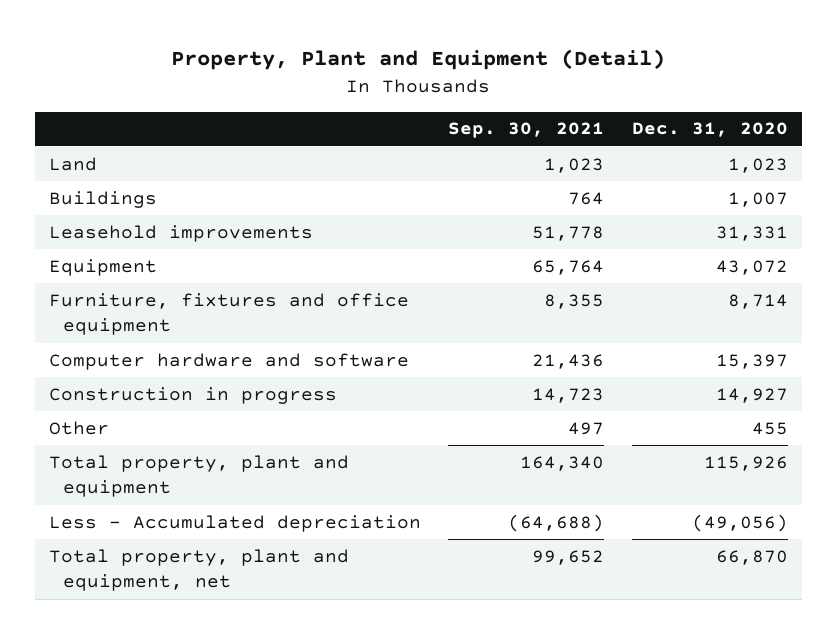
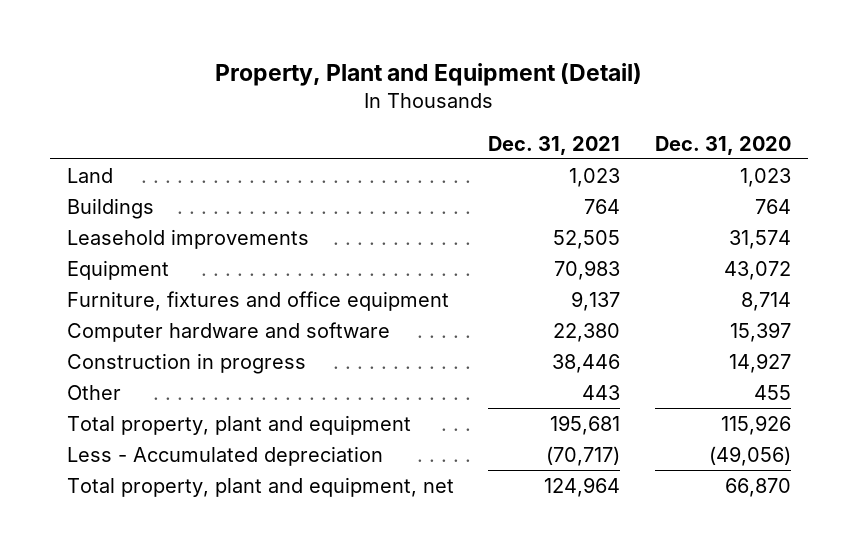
[448,122,605,139] Sep. 30, 2021 -> none
none -> [488,135,621,155] Dec. 31, 2021
[728,191,789,207] 1,007 -> [754,198,791,214] 764
[716,225,789,241] 31,331 -> [728,229,791,249] 31,574

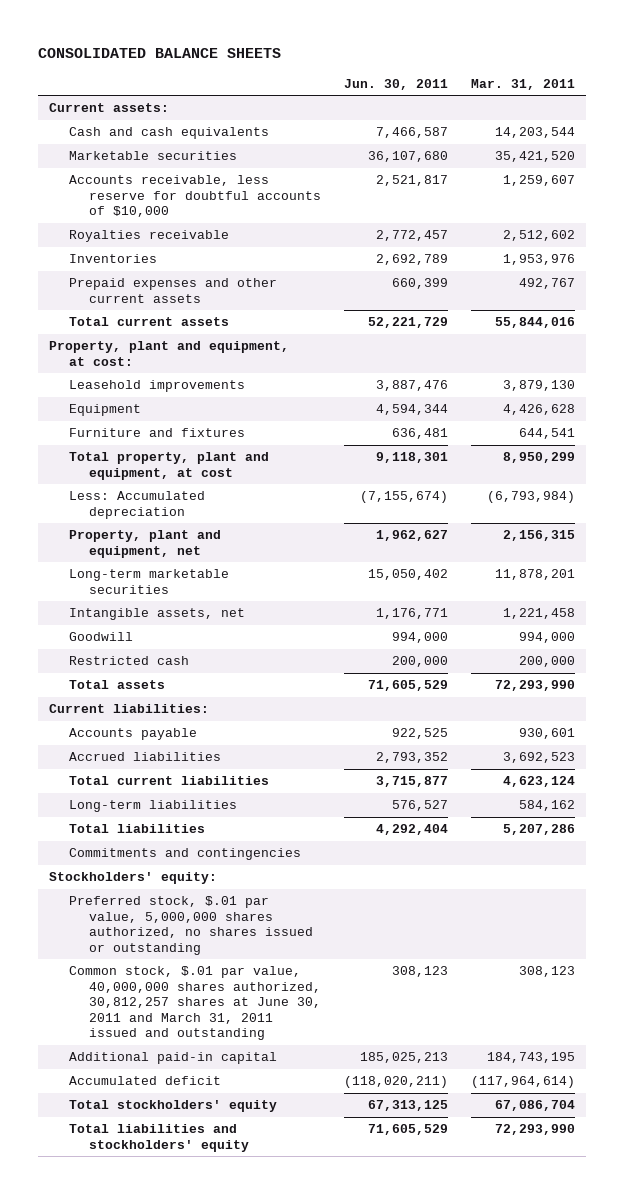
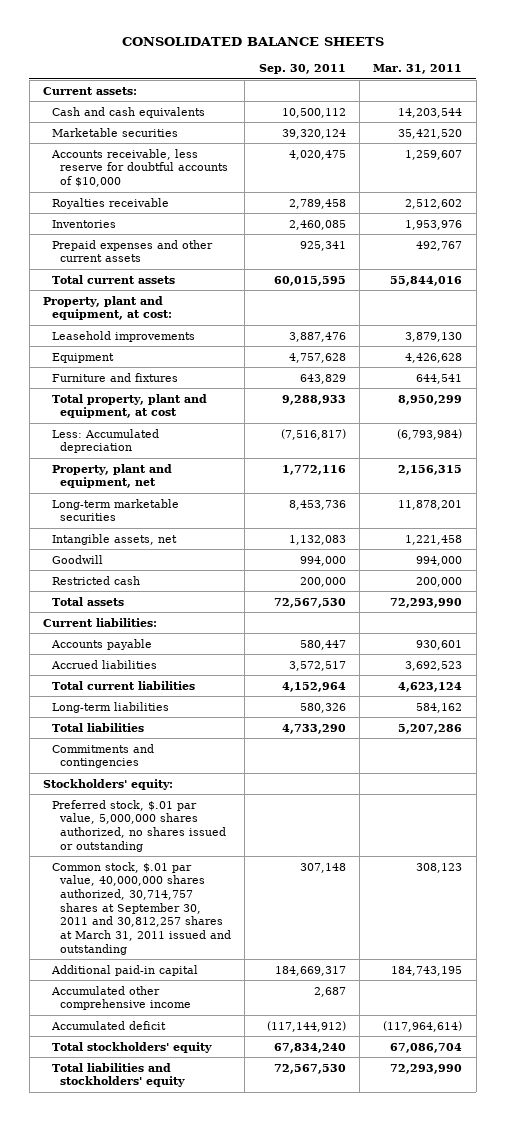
[344,78,449,90] Jun. 30, 2011 -> none
none -> [258,64,346,75] Sep. 30, 2011
[69,966,322,1040] Common stock, $.01 par value, 40,000,000 shares authorized, 30,812,257 shares at June 30, 2011 and March 31, 2011 issued and outstanding -> [51,861,231,955] Common stock, $.01 par value, 40,000,000 shares authorized, 30,714,757 shares at September 30, 2011 and 30,812,257 shares at March 31, 2011 issued and outstanding
none -> [50,985,191,1011] Accumulated other comprehensive income

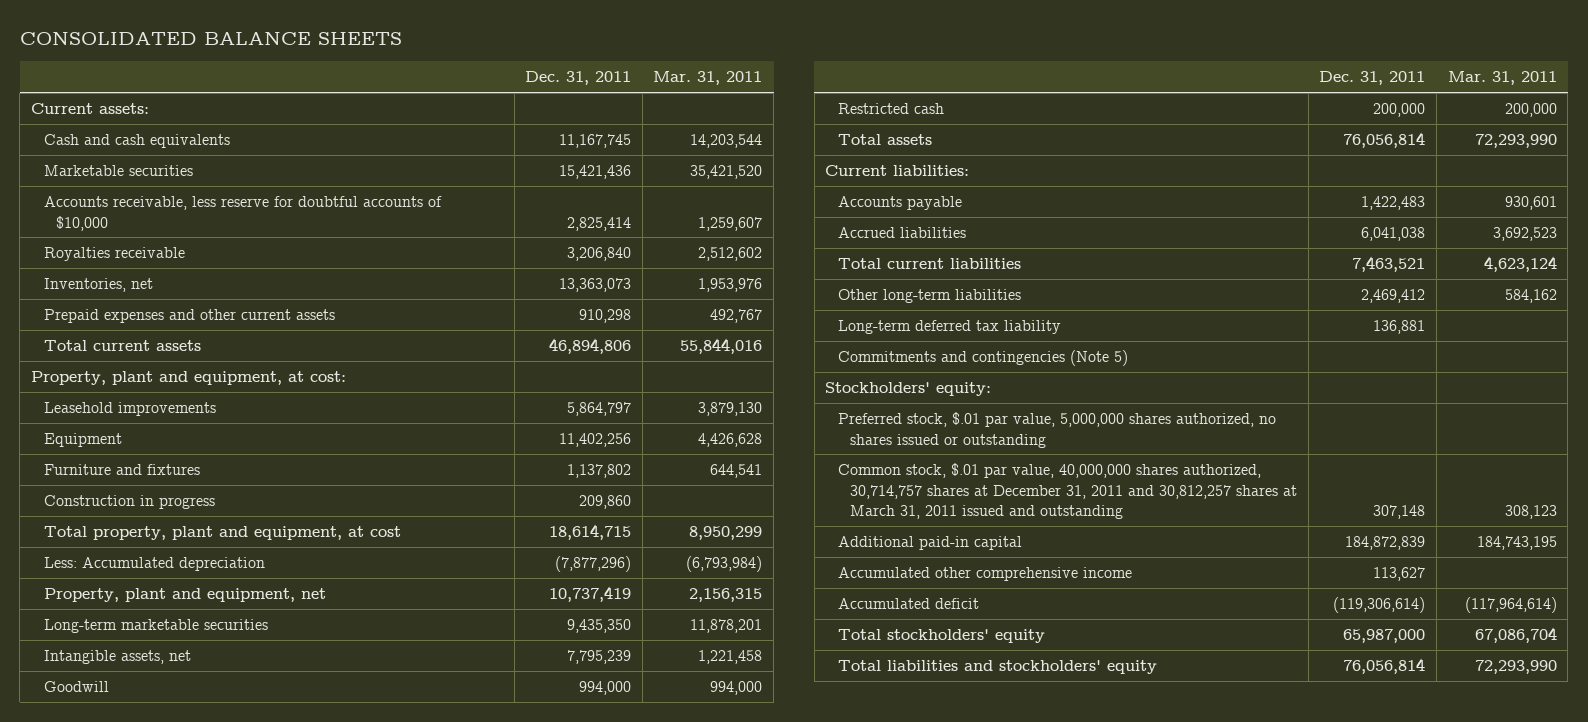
[258,64,346,75] Sep. 30, 2011 -> none
none -> [525,71,632,86] Dec. 31, 2011
[51,219,116,228] Inventories -> [43,278,153,293] Inventories, net
none -> [43,495,215,510] Construction in progress
[51,722,144,732] Total liabilities -> none
[51,701,169,713] Long-term liabilities -> [837,289,1021,304] Other long-term liabilities
none -> [837,320,1061,335] Long-term deferred tax liability
[51,743,154,769] Commitments and contingencies -> [837,350,1128,367] Commitments and contingencies (Note 5)
[51,861,231,955] Common stock, $.01 par value, 40,000,000 shares authorized, 30,714,757 shares at September 30, 2011 and 30,812,257 shares at March 31, 2011 issued and outstanding -> [837,463,1298,520] Common stock, $.01 par value, 40,000,000 shares authorized, 30,714,757 shares at December 31, 2011 and 30,812,257 shares at March 31, 2011 issued and outstanding

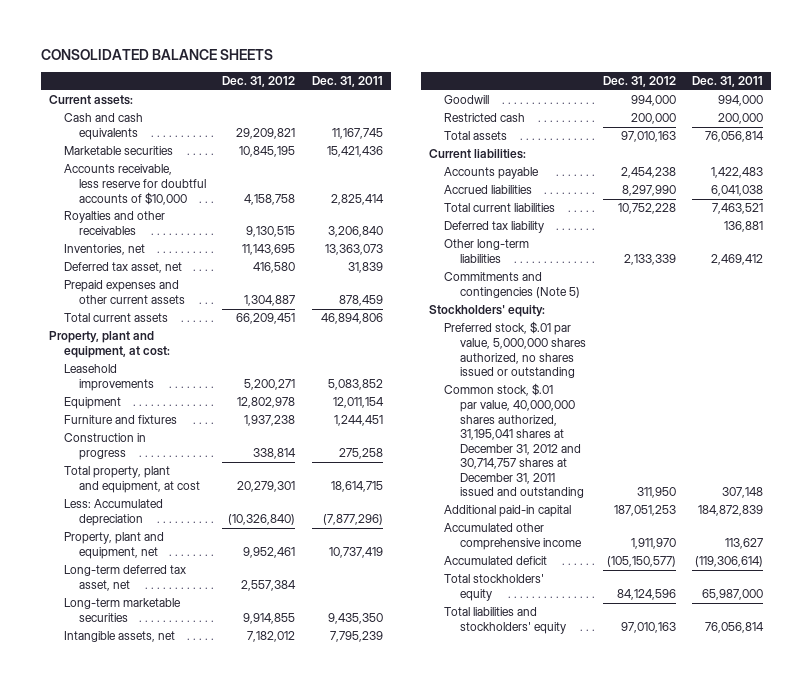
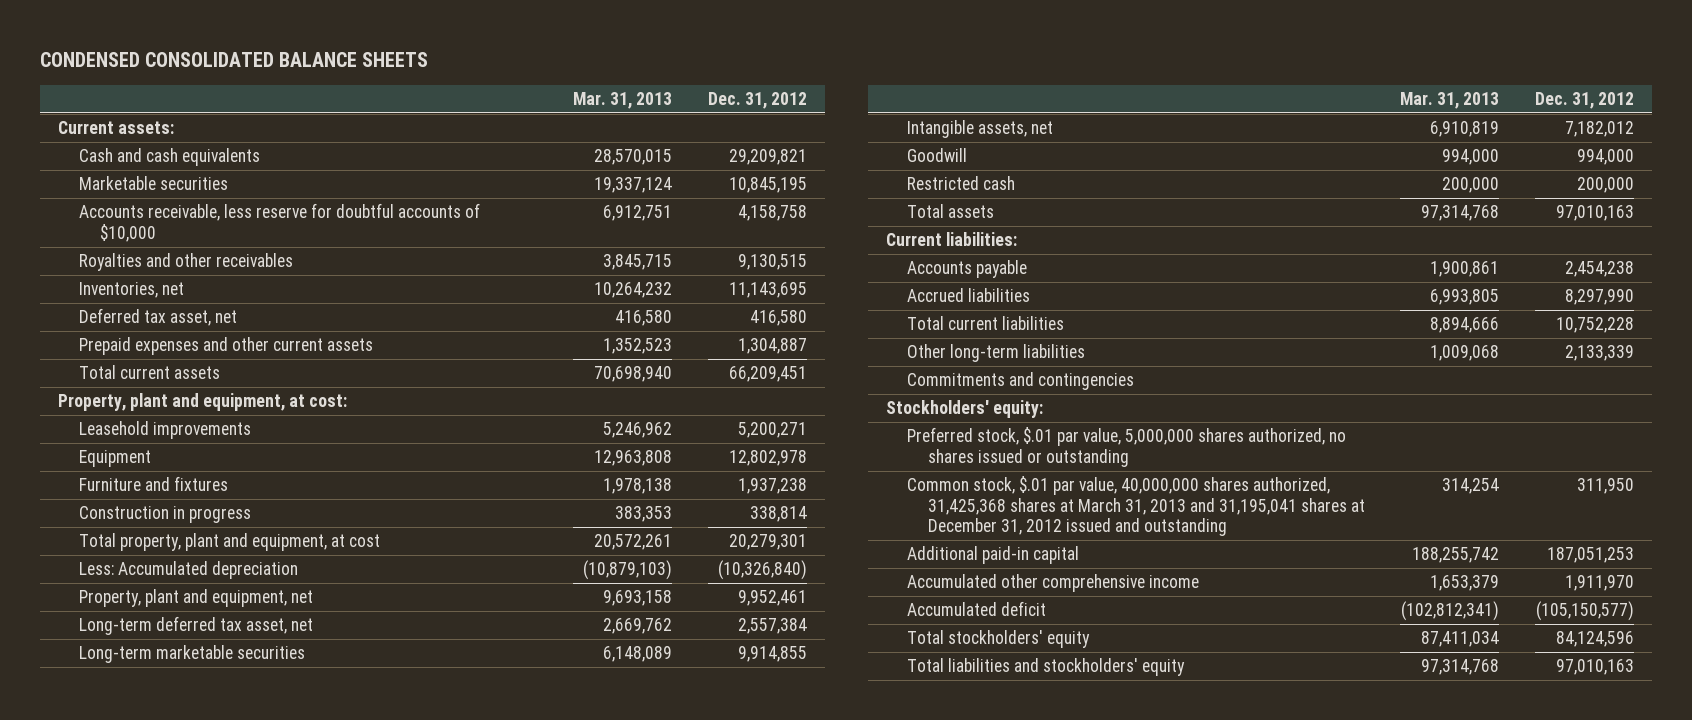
[40,48,273,60] CONSOLIDATED BALANCE SHEETS -> [40,52,429,68] CONDENSED CONSOLIDATED BALANCE SHEETS
[311,76,383,88] Dec. 31, 2011 -> none
none -> [572,91,672,109] Mar. 31, 2013
[444,221,545,234] Deferred tax liability -> none
[444,272,580,298] Commitments and contingencies (Note 5) -> [906,372,1134,391] Commitments and contingencies
[444,383,584,499] Common stock, $.01 par value, 40,000,000 shares authorized, 31,195,041 shares at December 31, 2012 and 30,714,757 shares at December 31, 2011 issued and outstanding -> [906,476,1365,537] Common stock, $.01 par value, 40,000,000 shares authorized, 31,425,368 shares at March 31, 2013 and 31,195,041 shares at December 31, 2012 issued and outstanding

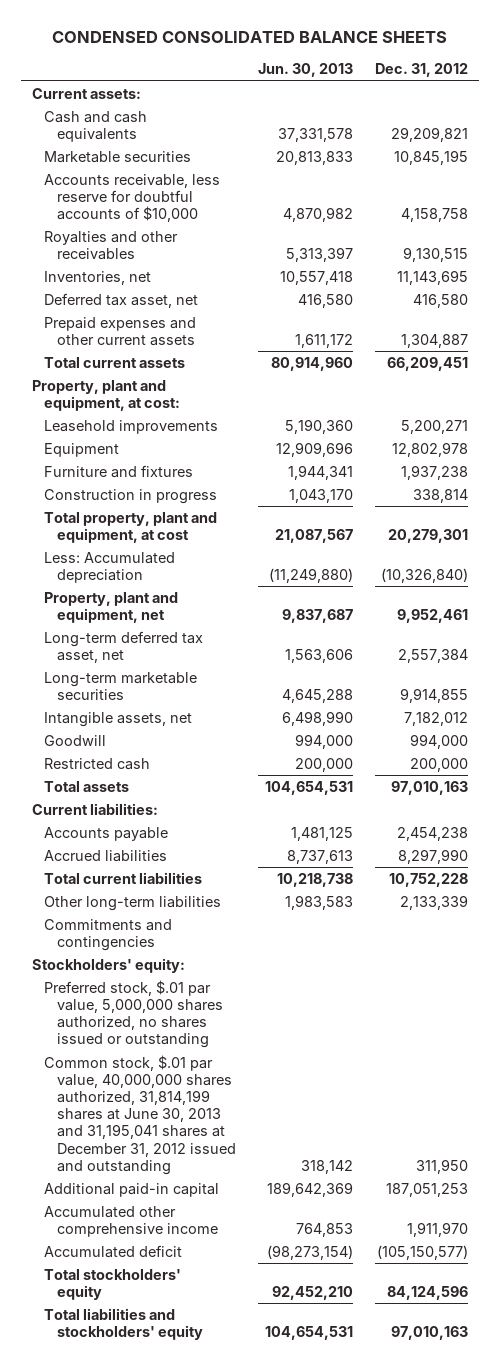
[572,91,672,109] Mar. 31, 2013 -> none
none -> [257,63,353,78] Jun. 30, 2013
[906,476,1365,537] Common stock, $.01 par value, 40,000,000 shares authorized, 31,425,368 shares at March 31, 2013 and 31,195,041 shares at December 31, 2012 issued and outstanding -> [44,1054,237,1175] Common stock, $.01 par value, 40,000,000 shares authorized, 31,814,199 shares at June 30, 2013 and 31,195,041 shares at December 31, 2012 issued and outstanding

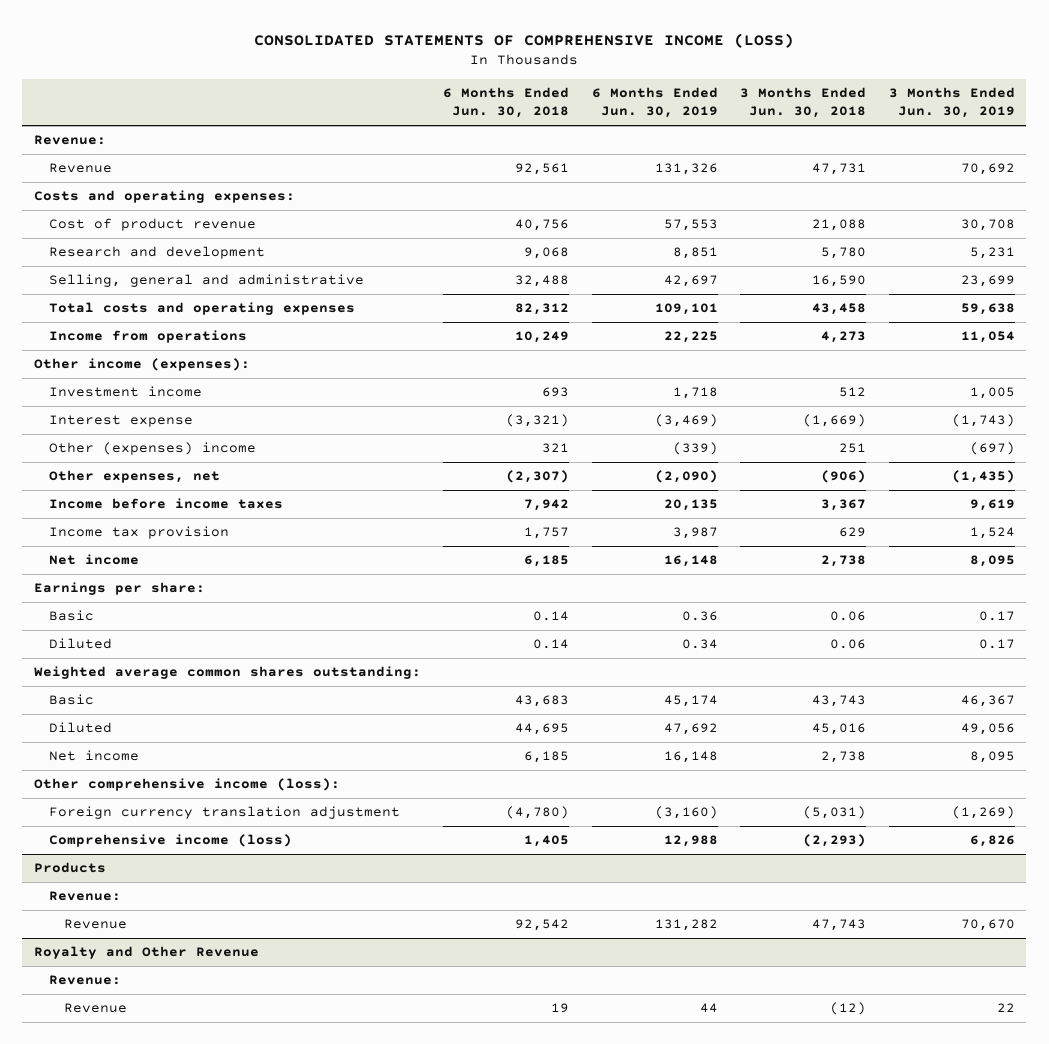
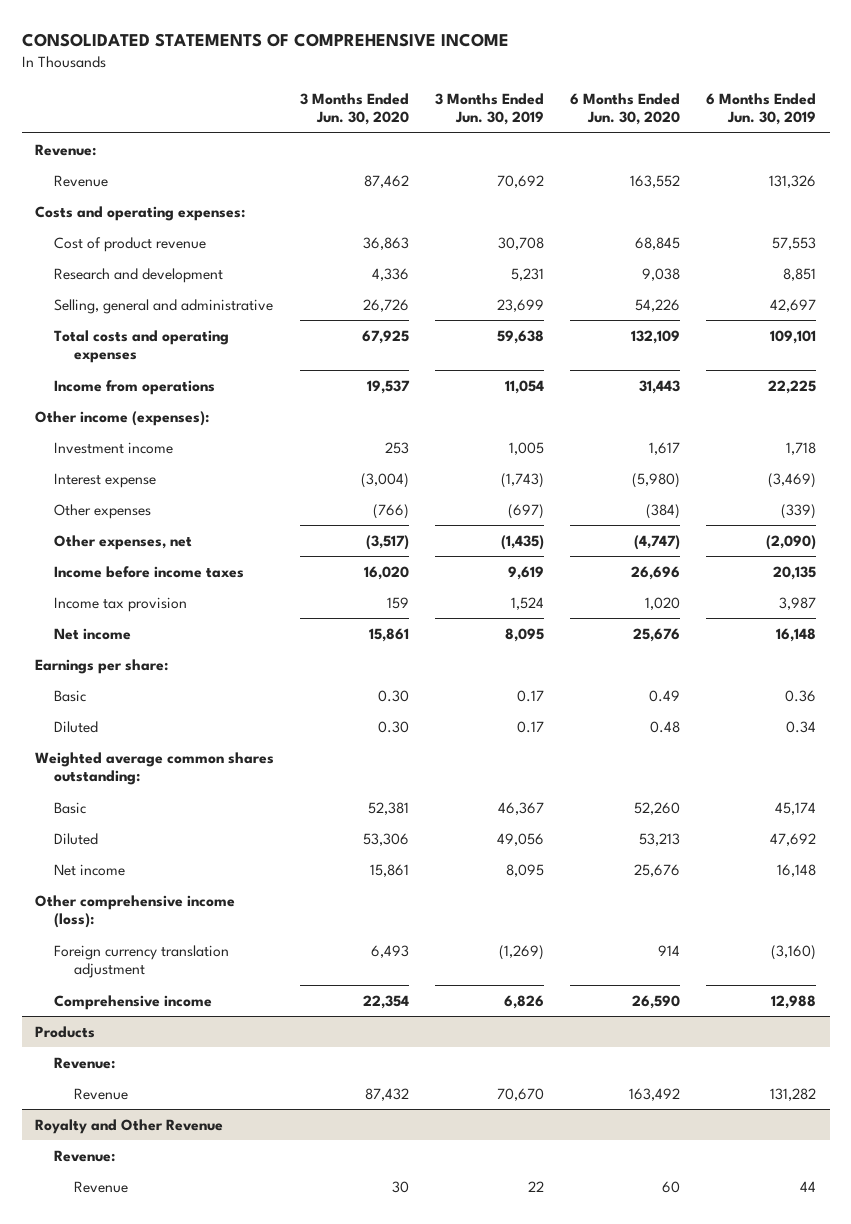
[254,32,795,48] CONSOLIDATED STATEMENTS OF COMPREHENSIVE INCOME (LOSS) -> [21,33,509,48] CONSOLIDATED STATEMENTS OF COMPREHENSIVE INCOME
[443,87,570,119] 6 Months Ended Jun. 30, 2018 -> none
[740,87,867,119] 3 Months Ended Jun. 30, 2018 -> none
none -> [299,92,409,126] 3 Months Ended Jun. 30, 2020
none -> [570,92,681,126] 6 Months Ended Jun. 30, 2020
[48,442,256,456] Other (expenses) income -> [54,503,152,519] Other expenses
[48,834,292,848] Comprehensive income (loss) -> [54,994,213,1010] Comprehensive income

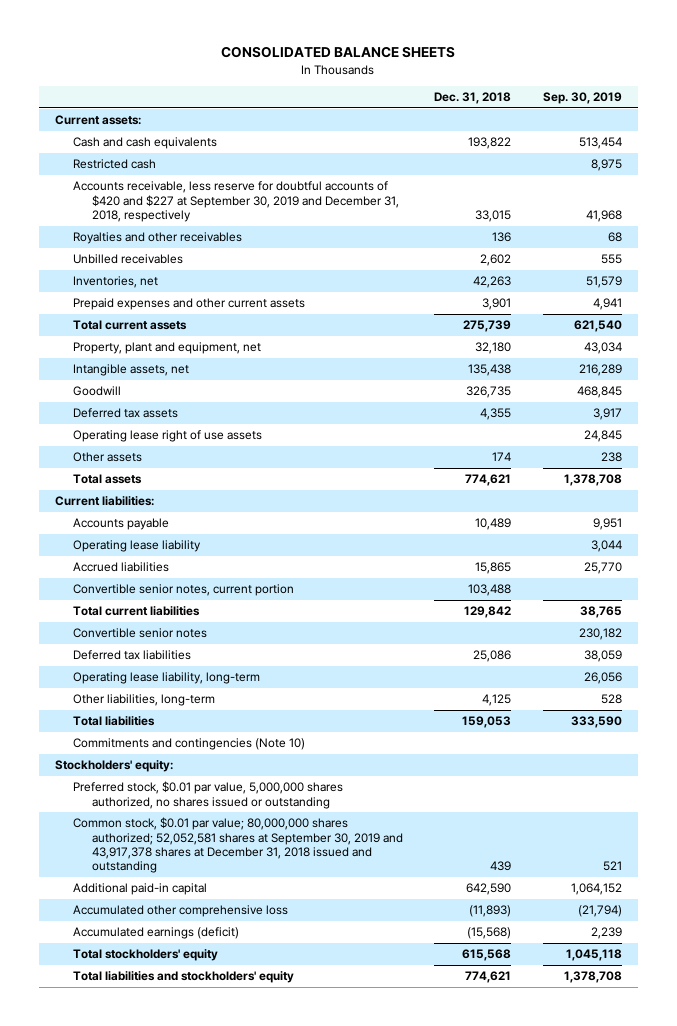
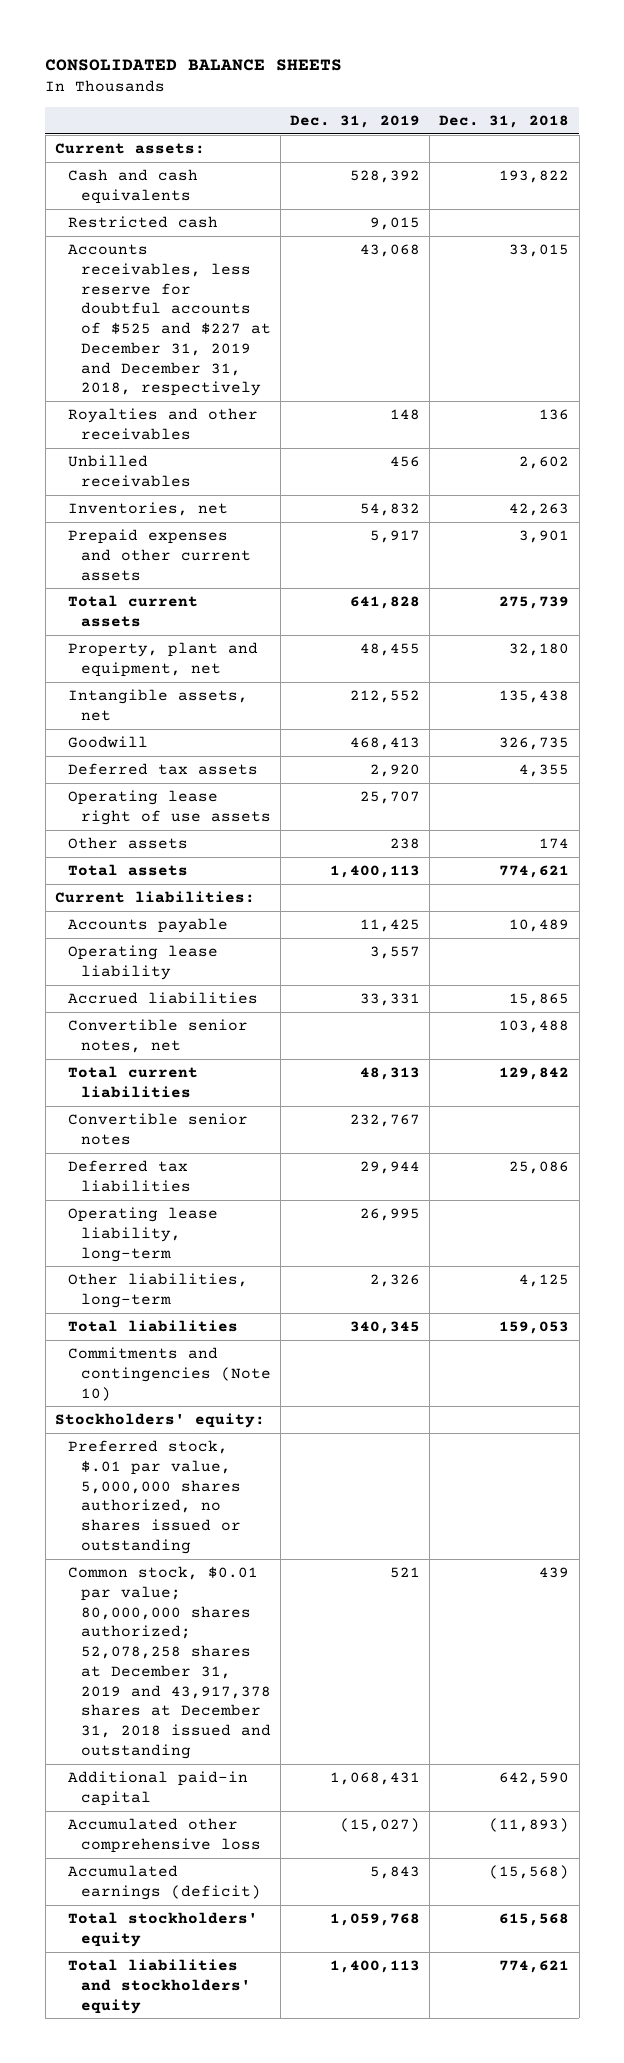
[543,91,623,104] Sep. 30, 2019 -> none
none -> [290,114,421,128] Dec. 31, 2019
[73,181,399,222] Accounts receivable, less reserve for doubtful accounts of $420 and $227 at September 30, 2019 and December 31, 2018, respectively -> [67,243,271,397] Accounts receivables, less reserve for doubtful accounts of $525 and $227 at December 31, 2019 and December 31, 2018, respectively
[73,584,295,597] Convertible senior notes, current portion -> [67,1018,248,1053] Convertible senior notes, net
[73,781,344,809] Preferred stock, $0.01 par value, 5,000,000 shares authorized, no shares issued or outstanding -> [67,1439,241,1554] Preferred stock, $.01 par value, 5,000,000 shares authorized, no shares issued or outstanding
[73,817,403,873] Common stock, $0.01 par value; 80,000,000 shares authorized; 52,052,581 shares at September 30, 2019 and 43,917,378 shares at December 31, 2018 issued and outstanding -> [67,1565,271,1759] Common stock, $0.01 par value; 80,000,000 shares authorized; 52,078,258 shares at December 31, 2019 and 43,917,378 shares at December 31, 2018 issued and outstanding

